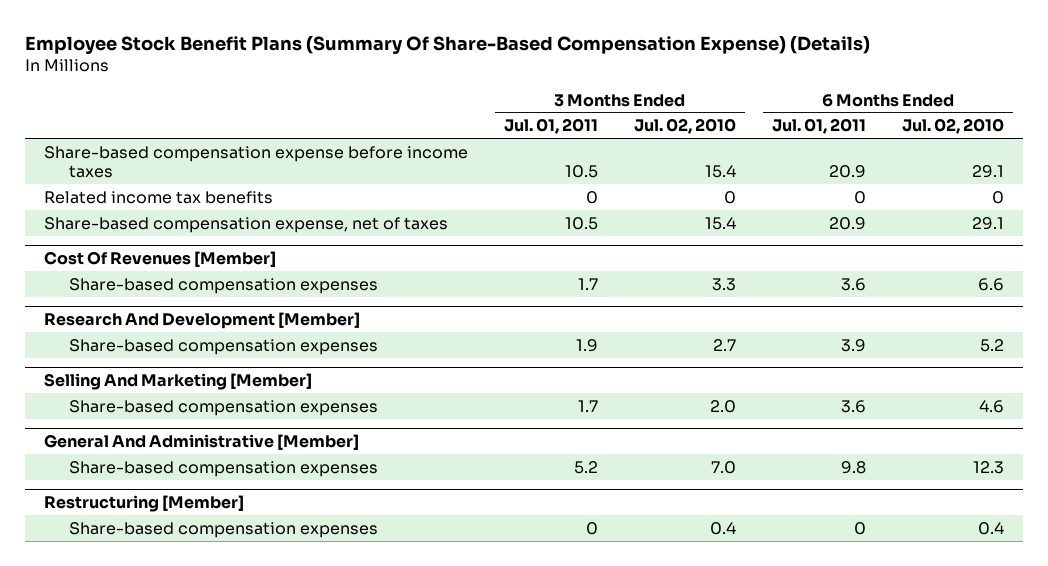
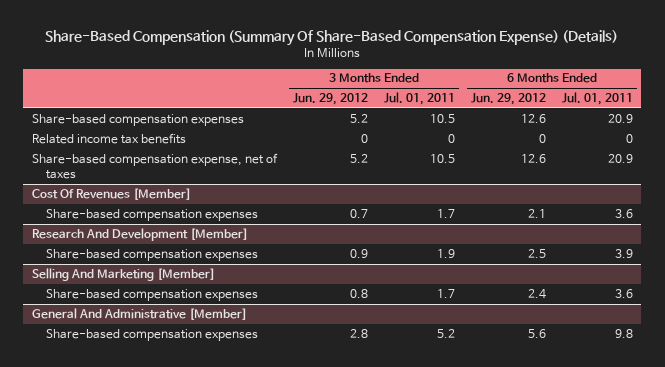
[25,35,871,54] Employee Stock Benefit Plans (Summary Of Share-Based Compensation Expense) (Details) -> [45,30,619,47] Share-Based Compensation (Summary Of Share-Based Compensation Expense) (Details)
[633,118,736,135] Jul. 02, 2010 -> none
[902,118,1005,135] Jul. 02, 2010 -> none
none -> [292,93,368,106] Jun. 29, 2012
none -> [471,93,547,106] Jun. 29, 2012
[43,145,468,179] Share-based compensation expense before income taxes -> [31,113,244,126] Share-based compensation expenses
[43,495,244,513] Restructuring [Member] -> none
[68,521,378,538] Share-based compensation expenses -> none

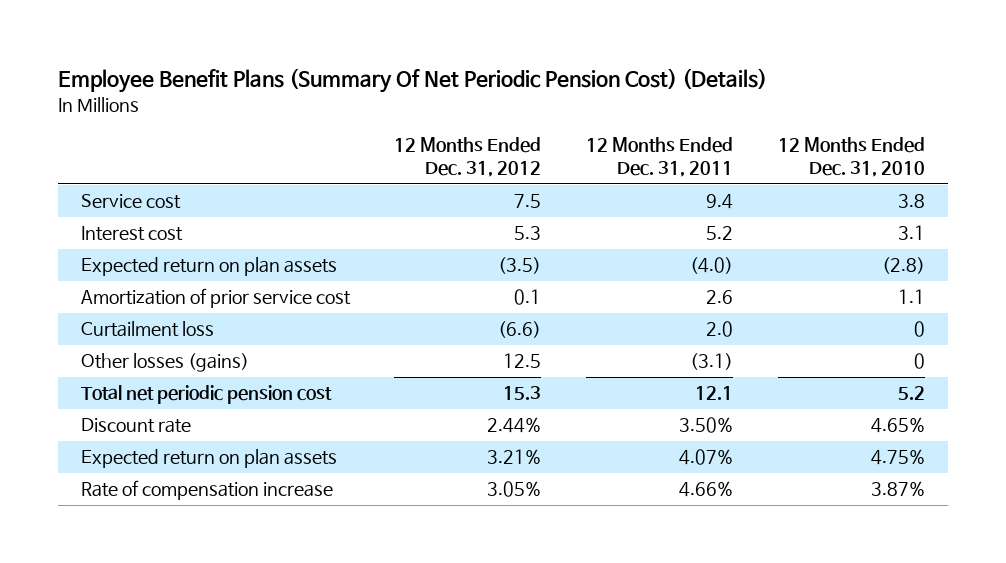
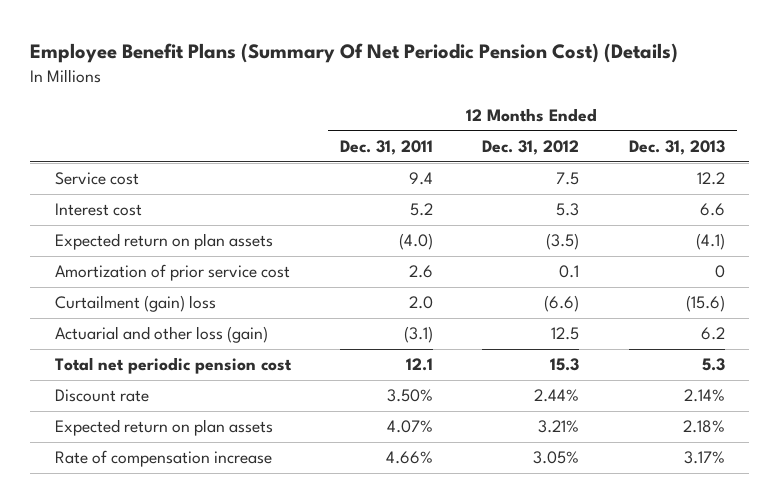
[778,137,926,178] 12 Months Ended Dec. 31, 2010 -> none
none -> [628,139,725,155] Dec. 31, 2013
[80,321,214,338] Curtailment loss -> [54,295,216,313] Curtailment (gain) loss
[80,353,249,373] Other losses (gains) -> [54,326,268,344] Actuarial and other loss (gain)

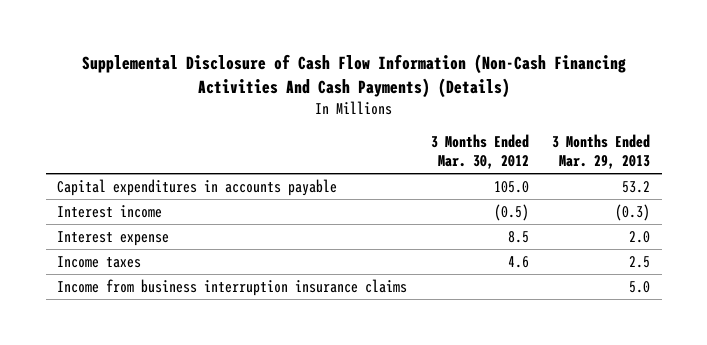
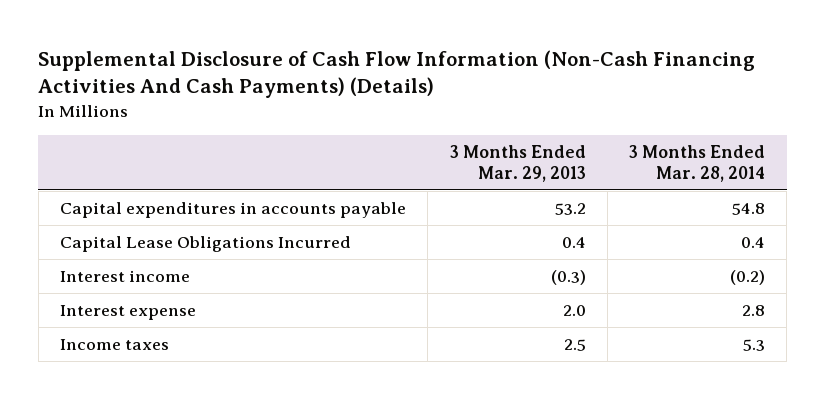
[430,134,529,170] 3 Months Ended Mar. 30, 2012 -> none
none -> [629,145,766,182] 3 Months Ended Mar. 28, 2014
none -> [60,235,352,252] Capital Lease Obligations Incurred
[57,278,408,296] Income from business interruption insurance claims -> none

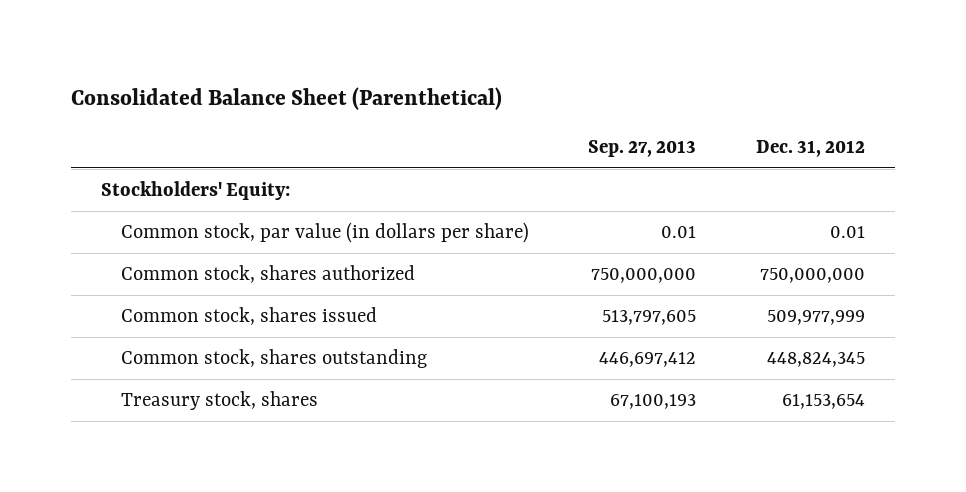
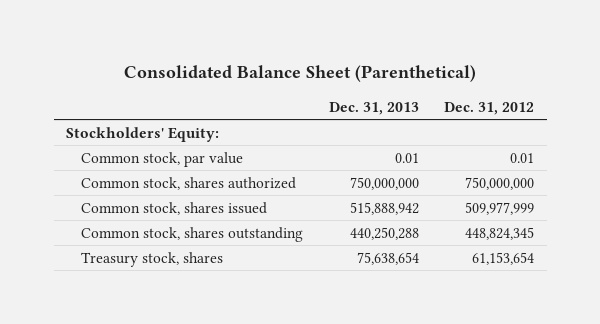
[588,140,697,158] Sep. 27, 2013 -> none
none -> [328,101,419,115] Dec. 31, 2013
[120,221,529,243] Common stock, par value (in dollars per share) -> [81,151,244,167] Common stock, par value

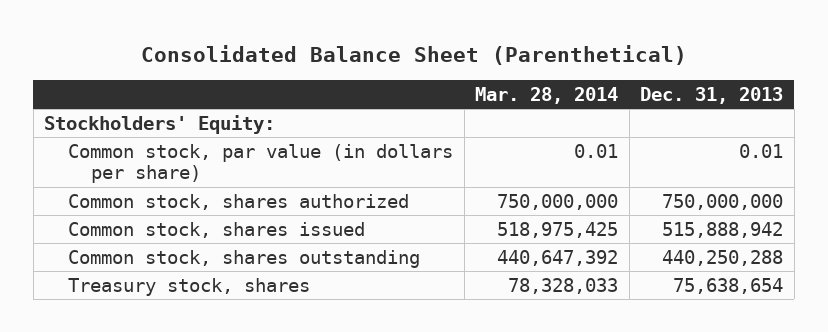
[444,101,535,115] Dec. 31, 2012 -> none
none -> [475,86,619,104] Mar. 28, 2014
[81,151,244,167] Common stock, par value -> [67,143,453,184] Common stock, par value (in dollars per share)

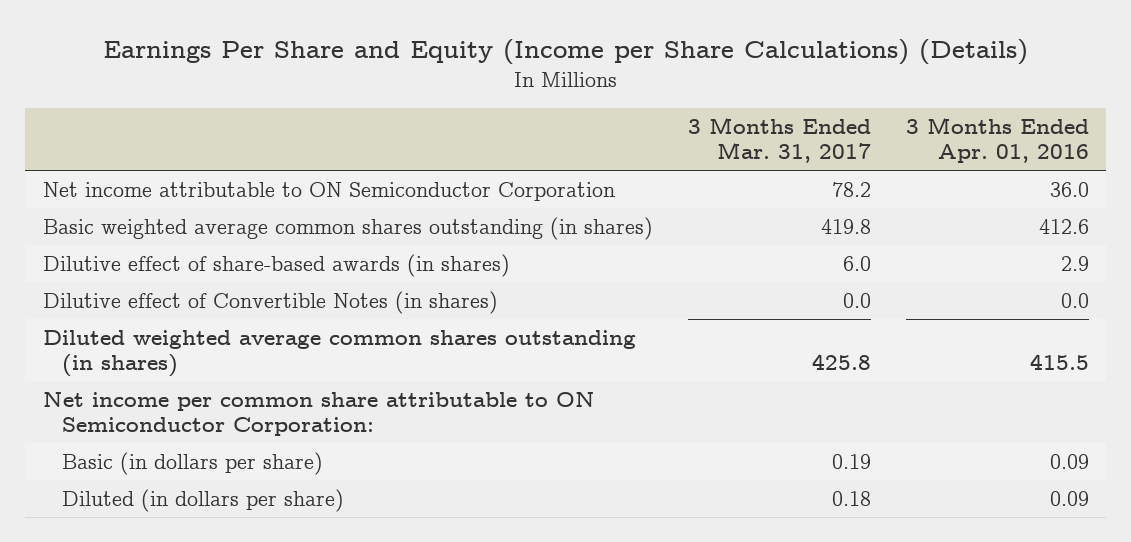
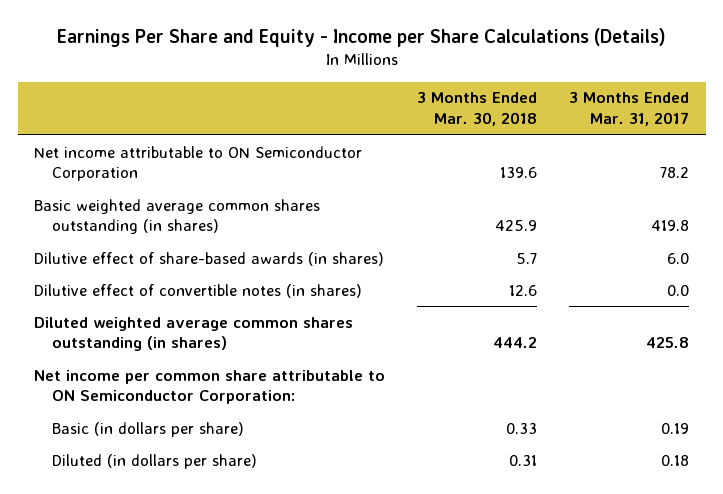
[102,39,1028,66] Earnings Per Share and Equity (Income per Share Calculations) (Details) -> [56,28,666,48] Earnings Per Share and Equity - Income per Share Calculations (Details)
[905,117,1089,164] 3 Months Ended Apr. 01, 2016 -> none
none -> [417,92,538,127] 3 Months Ended Mar. 30, 2018
[42,290,498,314] Dilutive effect of Convertible Notes (in shares) -> [33,283,362,298] Dilutive effect of convertible notes (in shares)

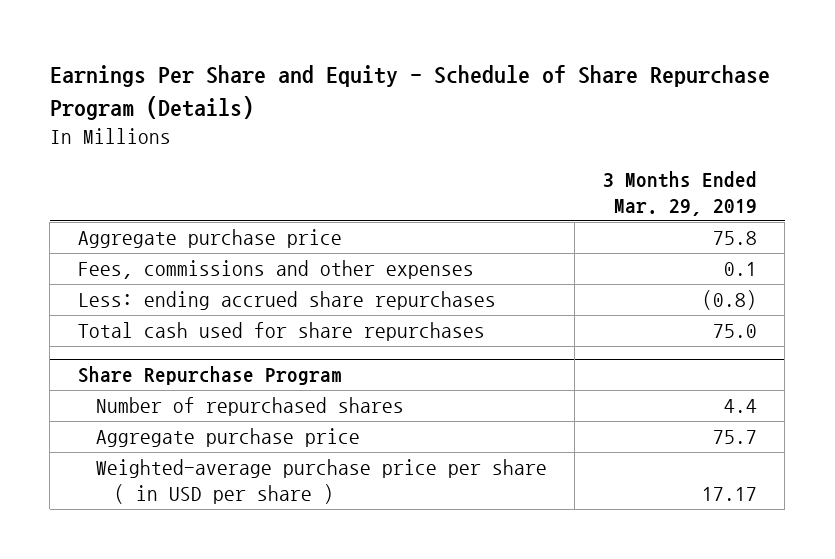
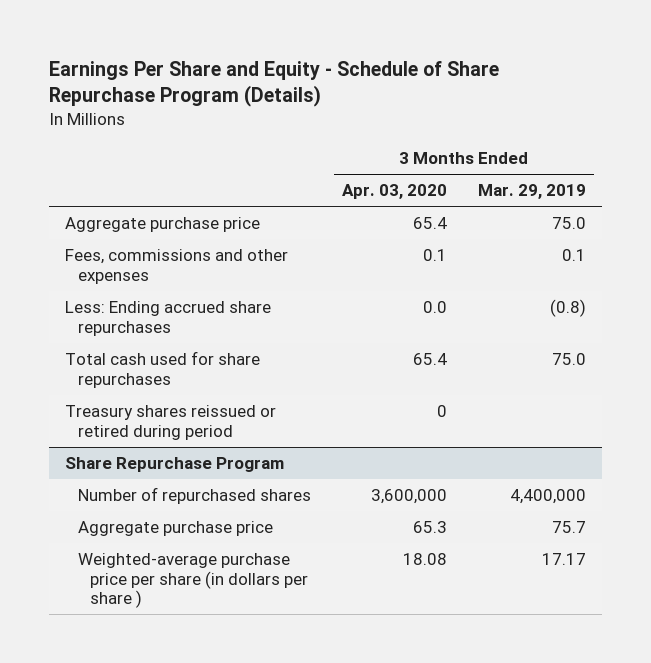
none -> [341,184,447,200] Apr. 03, 2020
[712,231,757,246] 75.8 -> [552,217,587,230] 75.0
[77,291,496,311] Less: ending accrued share repurchases -> [65,301,272,336] Less: Ending accrued share repurchases
none -> [65,405,277,440] Treasury shares reissued or retired during period
[723,399,757,414] 4.4 -> [510,489,587,505] 4,400,000
[96,459,548,505] Weighted-average purchase price per share ( in USD per share ) -> [77,553,308,609] Weighted-average purchase price per share (in dollars per share )

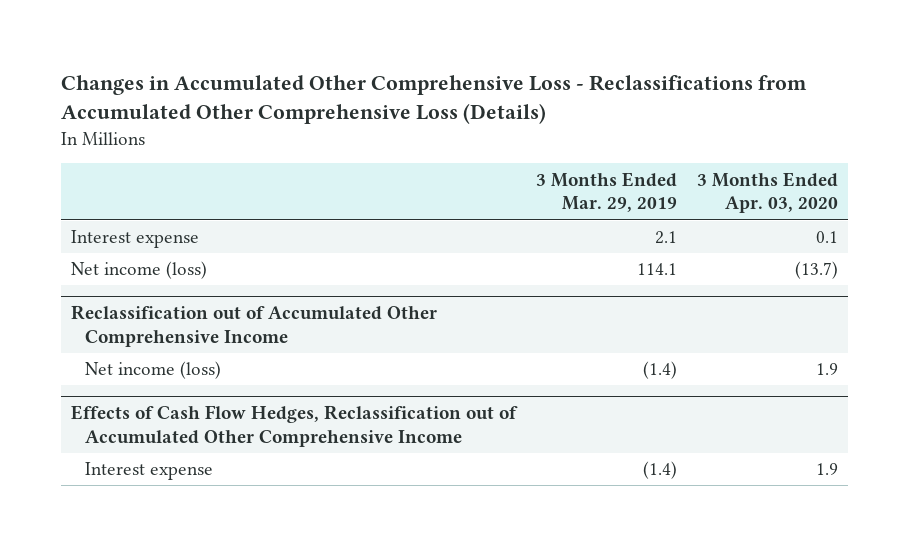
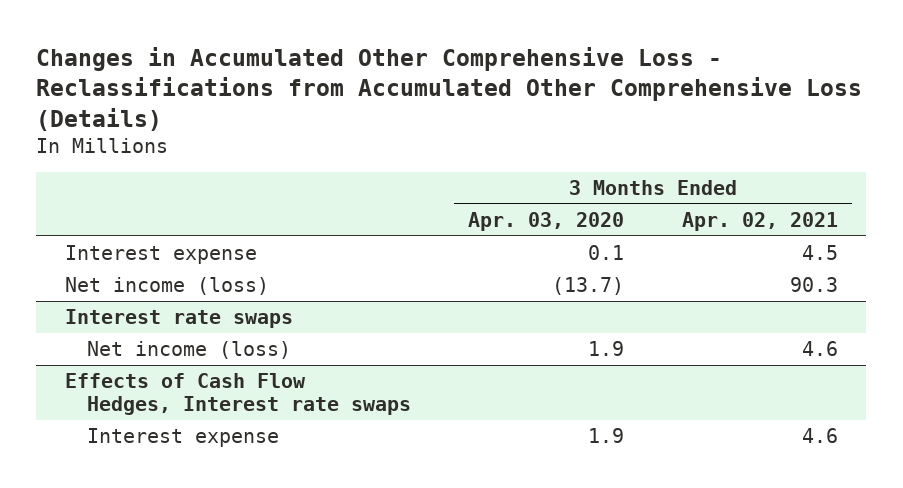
[535,171,677,213] 3 Months Ended Mar. 29, 2019 -> none
none -> [681,211,838,231] Apr. 02, 2021
[70,305,437,347] Reclassification out of Accumulated Other Comprehensive Income -> [65,308,294,328] Interest rate swaps
[70,405,518,447] Effects of Cash Flow Hedges, Reclassification out of Accumulated Other Comprehensive Income -> none
none -> [65,372,411,415] Effects of Cash Flow Hedges, Interest rate swaps

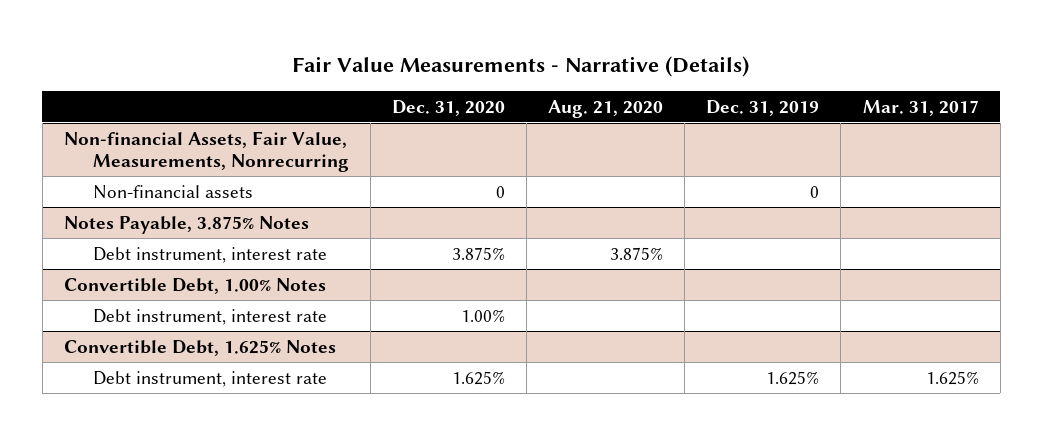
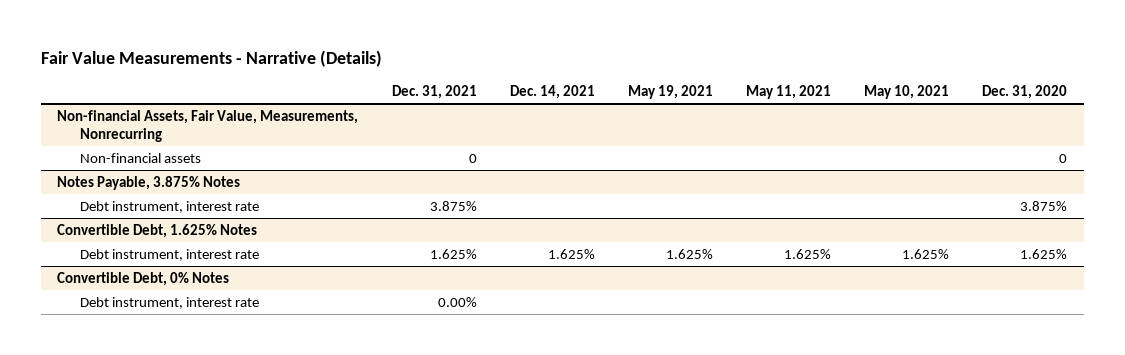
[548,99,664,118] Aug. 21, 2020 -> none
[706,99,820,116] Dec. 31, 2019 -> none
[862,99,979,116] Mar. 31, 2017 -> none
none -> [391,84,477,99] Dec. 31, 2021
none -> [509,84,595,99] Dec. 14, 2021
none -> [627,84,713,99] May 19, 2021
none -> [746,84,832,99] May 11, 2021
none -> [864,84,950,99] May 10, 2021
[63,277,326,294] Convertible Debt, 1.00% Notes -> none
[92,308,327,325] Debt instrument, interest rate -> none
none -> [57,271,230,286] Convertible Debt, 0% Notes
none -> [80,296,260,309] Debt instrument, interest rate

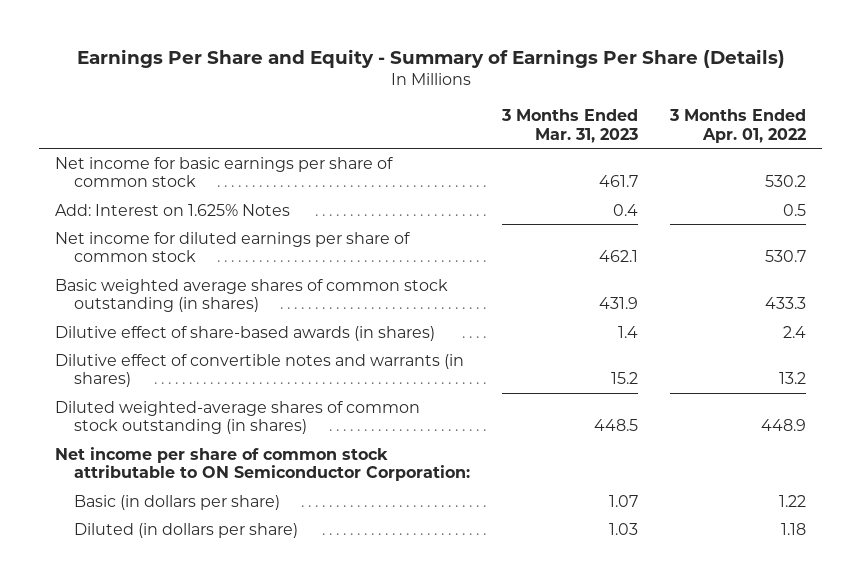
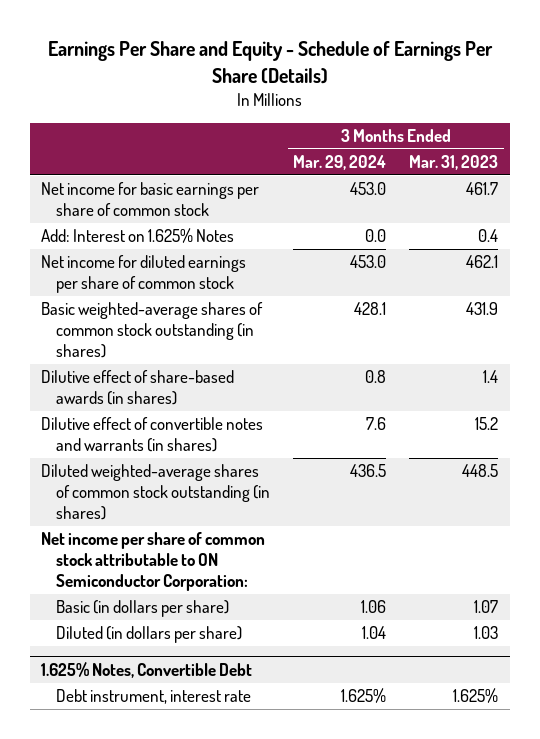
[76,48,785,68] Earnings Per Share and Equity - Summary of Earnings Per Share (Details) -> [47,41,493,84] Earnings Per Share and Equity - Schedule of Earnings Per Share (Details)
[669,108,807,143] 3 Months Ended Apr. 01, 2022 -> none
none -> [293,155,387,171] Mar. 29, 2024
[55,278,449,313] Basic weighted average shares of common stock outstanding (in shares) -> [41,302,264,359] Basic weighted-average shares of common stock outstanding (in shares)
none -> [41,661,253,678] 1.625% Notes, Convertible Debt
none -> [56,689,252,705] Debt instrument, interest rate

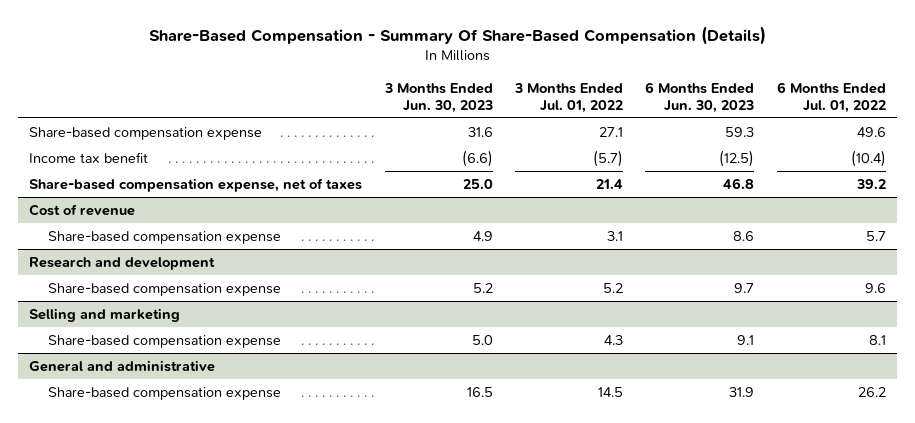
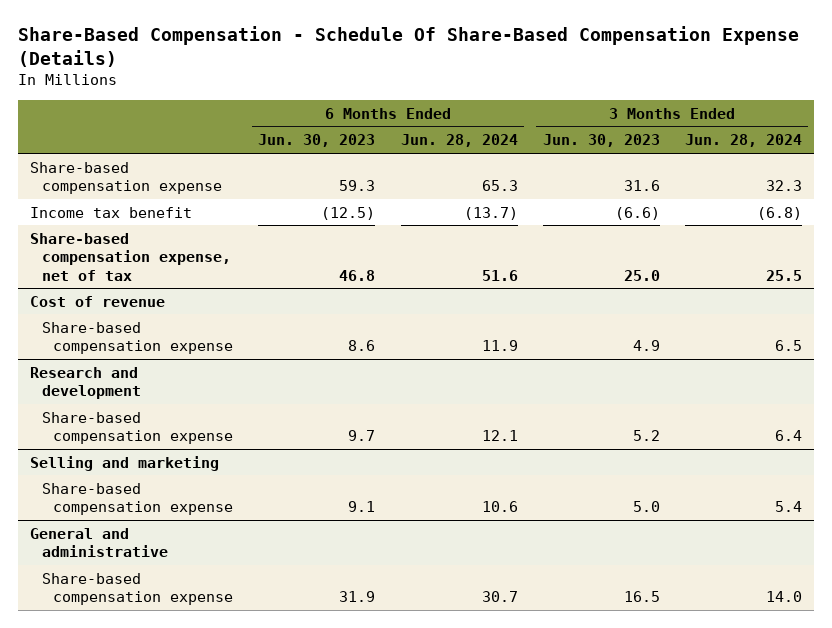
[148,25,766,45] Share-Based Compensation - Summary Of Share-Based Compensation (Details) -> [17,26,799,67] Share-Based Compensation - Schedule Of Share-Based Compensation Expense (Details)
[514,82,624,113] 3 Months Ended Jul. 01, 2022 -> none
[776,81,886,113] 6 Months Ended Jul. 01, 2022 -> none
none -> [400,134,518,148] Jun. 28, 2024
none -> [684,134,802,148] Jun. 28, 2024
[29,177,363,192] Share-based compensation expense, net of taxes -> [30,232,231,281] Share-based compensation expense, net of tax

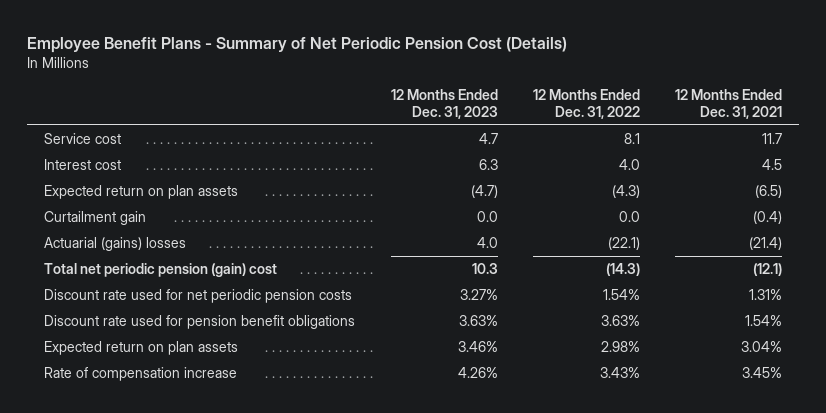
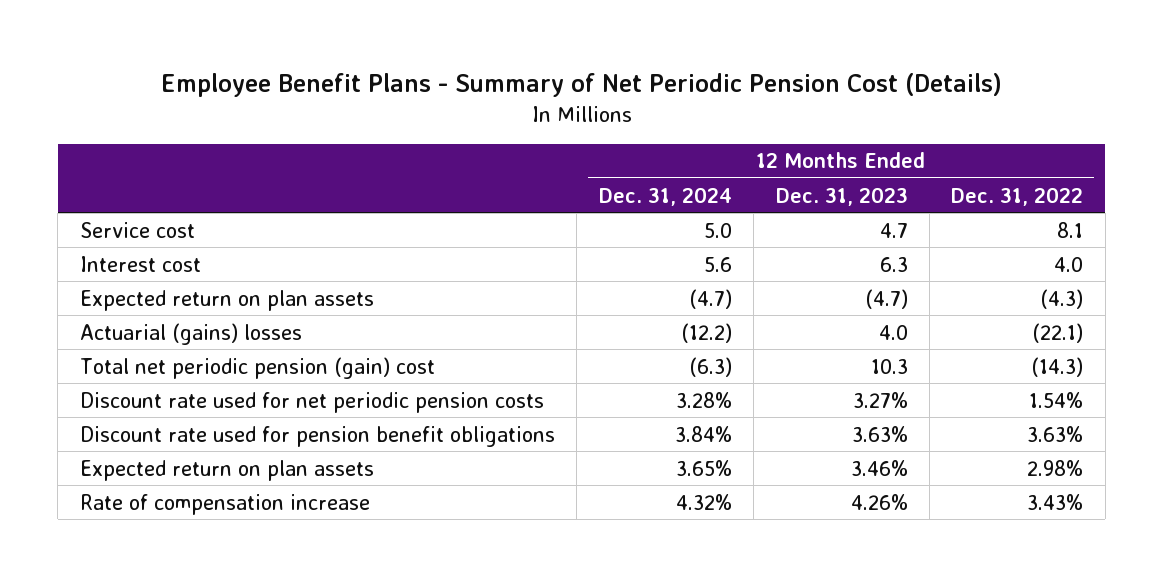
[674,88,782,119] 12 Months Ended Dec. 31, 2021 -> none
none -> [598,186,732,206] Dec. 31, 2024
[44,211,147,226] Curtailment gain -> none

